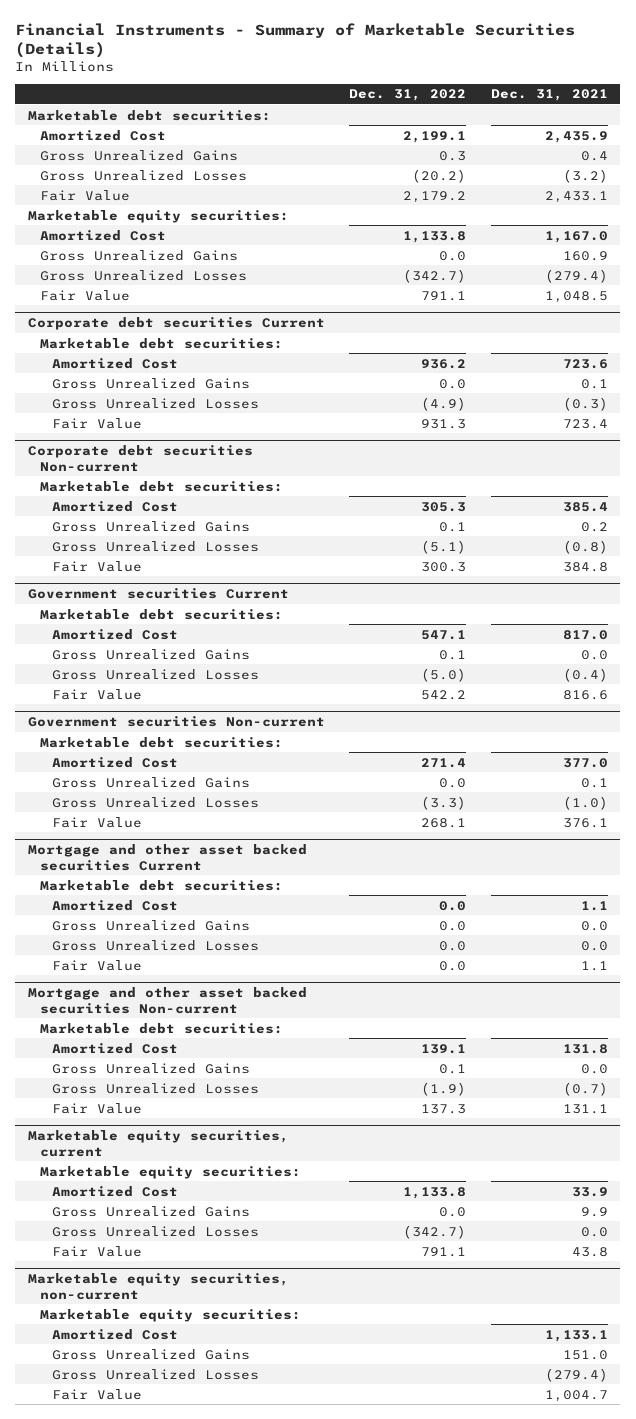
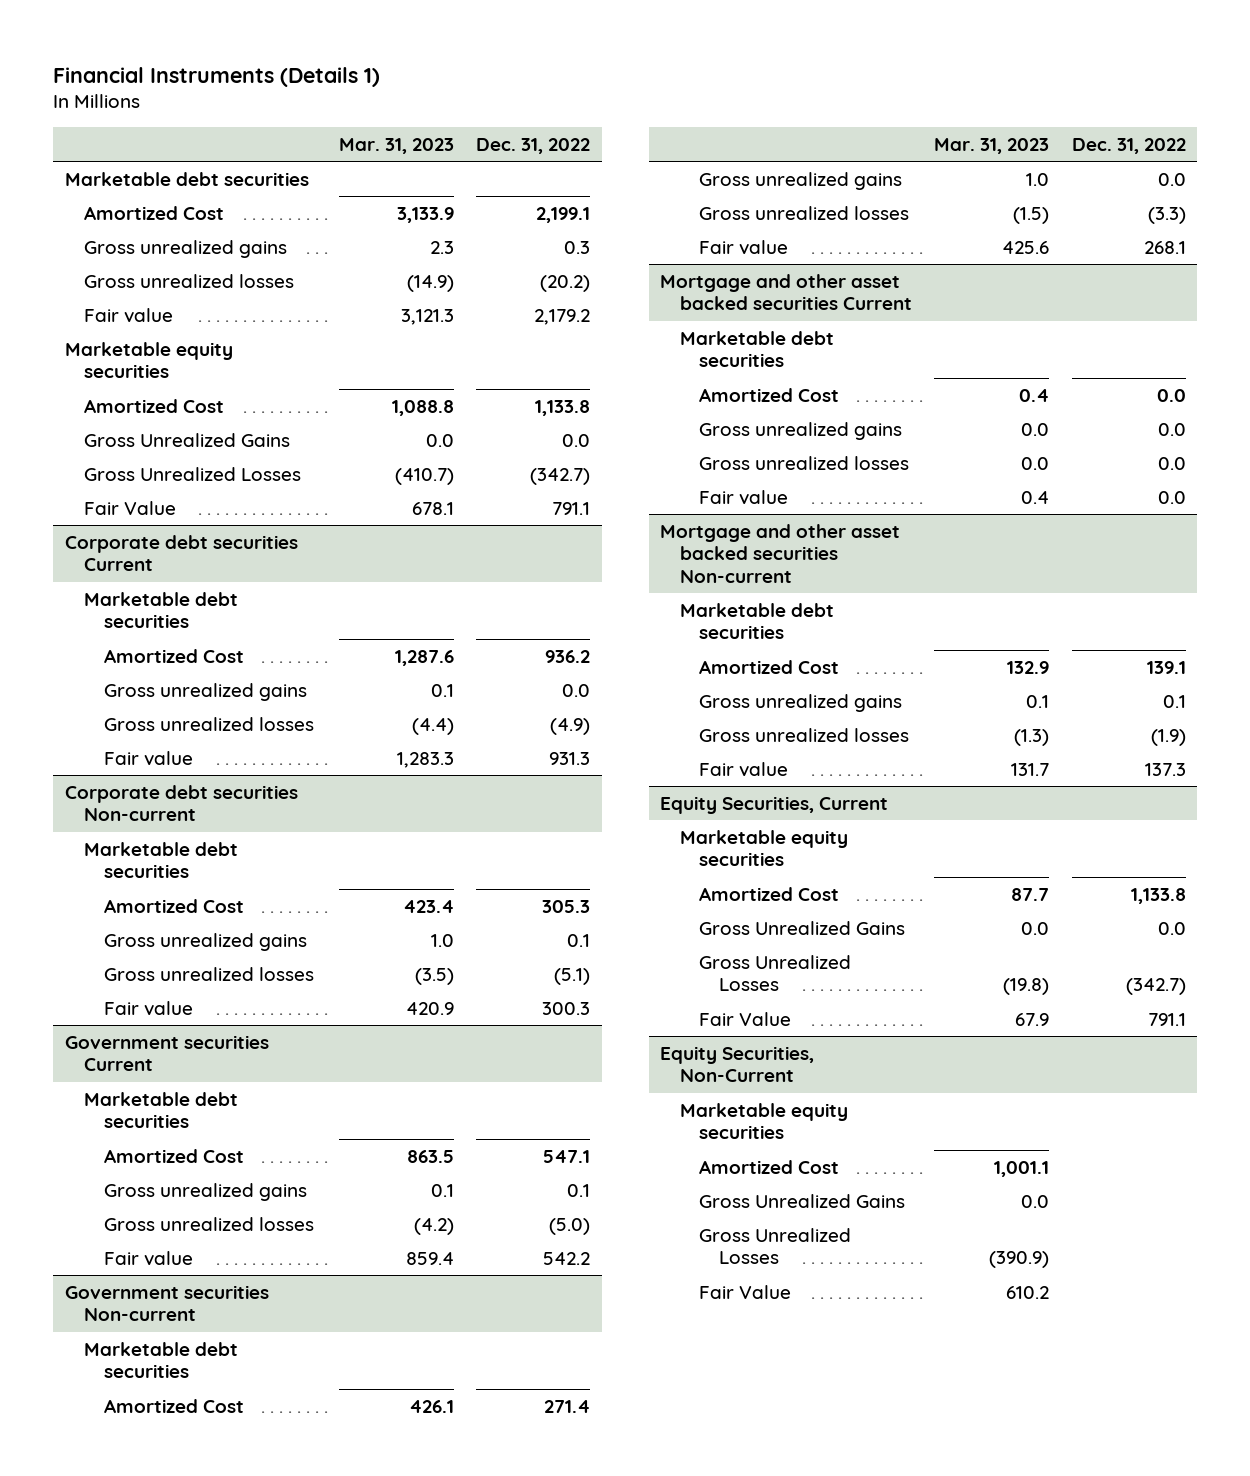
[15,22,576,59] Financial Instruments - Summary of Marketable Securities (Details) -> [53,66,381,87] Financial Instruments (Details 1)
[490,89,608,102] Dec. 31, 2021 -> none
none -> [338,137,454,154] Mar. 31, 2023
[27,109,271,121] Marketable debt securities: -> [64,171,309,186] Marketable debt securities
[39,149,238,161] Gross Unrealized Gains -> [84,239,288,258] Gross unrealized gains
[39,169,247,181] Gross Unrealized Losses -> [84,273,295,288] Gross unrealized losses
[39,189,130,201] Fair Value -> [84,307,174,323] Fair value
[27,209,289,223] Marketable equity securities: -> [64,341,233,379] Marketable equity securities
[39,337,283,349] Marketable debt securities: -> [84,591,239,629] Marketable debt securities
[52,377,251,389] Gross Unrealized Gains -> [103,682,307,701] Gross unrealized gains
[52,397,260,409] Gross Unrealized Losses -> [103,716,314,731] Gross unrealized losses
[52,417,143,429] Fair Value -> [103,750,193,766] Fair value
[39,480,283,492] Marketable debt securities: -> [84,841,239,879] Marketable debt securities
[52,520,251,532] Gross Unrealized Gains -> [103,932,307,951] Gross unrealized gains
[52,540,260,552] Gross Unrealized Losses -> [103,966,314,981] Gross unrealized losses
[52,560,143,572] Fair Value -> [103,1000,193,1016] Fair value
[39,608,283,620] Marketable debt securities: -> [84,1091,239,1129] Marketable debt securities
[52,648,251,660] Gross Unrealized Gains -> [103,1182,307,1201] Gross unrealized gains
[52,668,260,680] Gross Unrealized Losses -> [103,1216,314,1231] Gross unrealized losses
[52,688,143,700] Fair Value -> [103,1250,193,1266] Fair value
[39,736,283,748] Marketable debt securities: -> [84,1341,239,1379] Marketable debt securities
[52,776,251,788] Gross Unrealized Gains -> [699,171,903,190] Gross unrealized gains
[52,796,260,808] Gross Unrealized Losses -> [699,205,910,220] Gross unrealized losses
[52,816,143,828] Fair Value -> [699,239,789,255] Fair value
[39,879,283,891] Marketable debt securities: -> [679,330,834,368] Marketable debt securities
[52,919,251,931] Gross Unrealized Gains -> [699,421,903,440] Gross unrealized gains
[52,939,260,951] Gross Unrealized Losses -> [699,455,910,470] Gross unrealized losses
[52,959,143,971] Fair Value -> [699,489,789,505] Fair value
[39,1022,283,1034] Marketable debt securities: -> [679,602,834,640] Marketable debt securities
[52,1062,251,1074] Gross Unrealized Gains -> [699,693,903,712] Gross unrealized gains
[52,1082,260,1094] Gross Unrealized Losses -> [699,727,910,742] Gross unrealized losses
[52,1102,143,1114] Fair Value -> [699,761,789,777] Fair value
[27,1130,289,1157] Marketable equity securities, current -> [659,795,888,814] Equity Securities, Current
[39,1165,301,1179] Marketable equity securities: -> [679,829,848,867] Marketable equity securities
[27,1273,289,1300] Marketable equity securities, non-current -> [659,1045,814,1083] Equity Securities, Non-Current
[39,1308,301,1322] Marketable equity securities: -> [679,1102,848,1140] Marketable equity securities

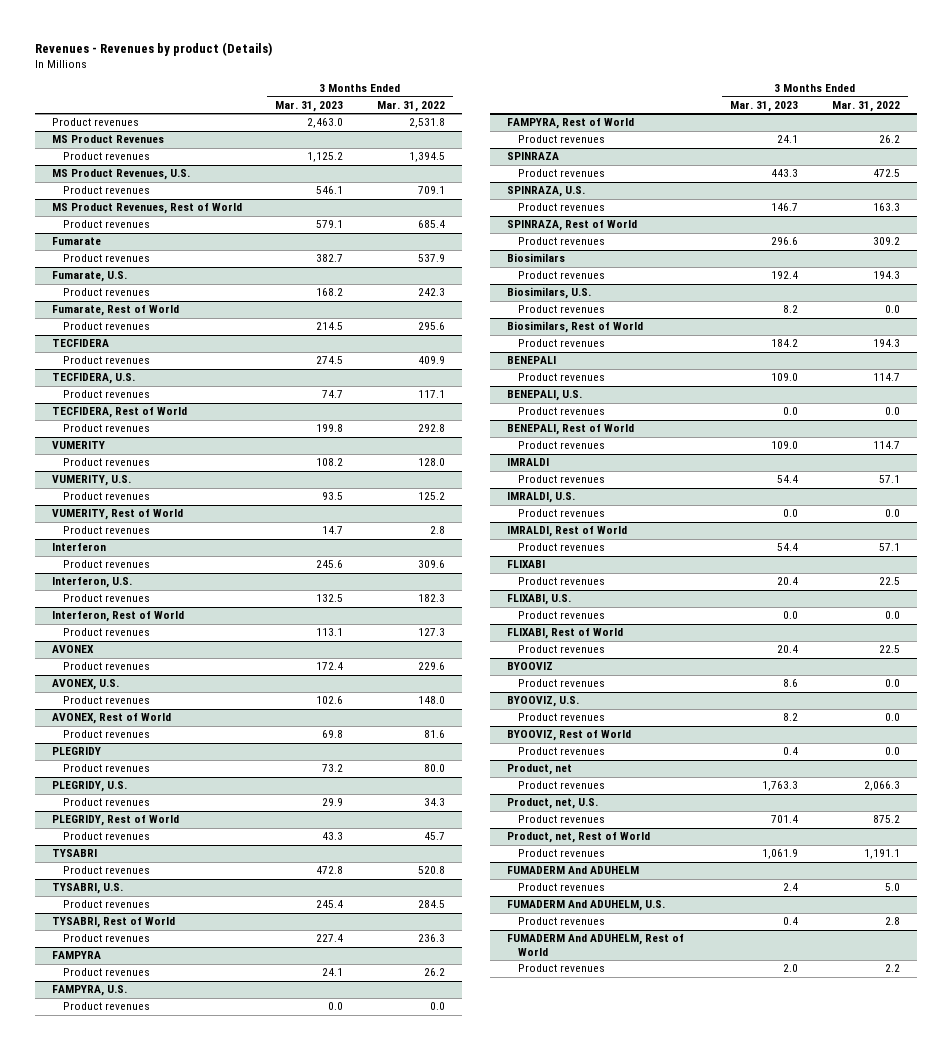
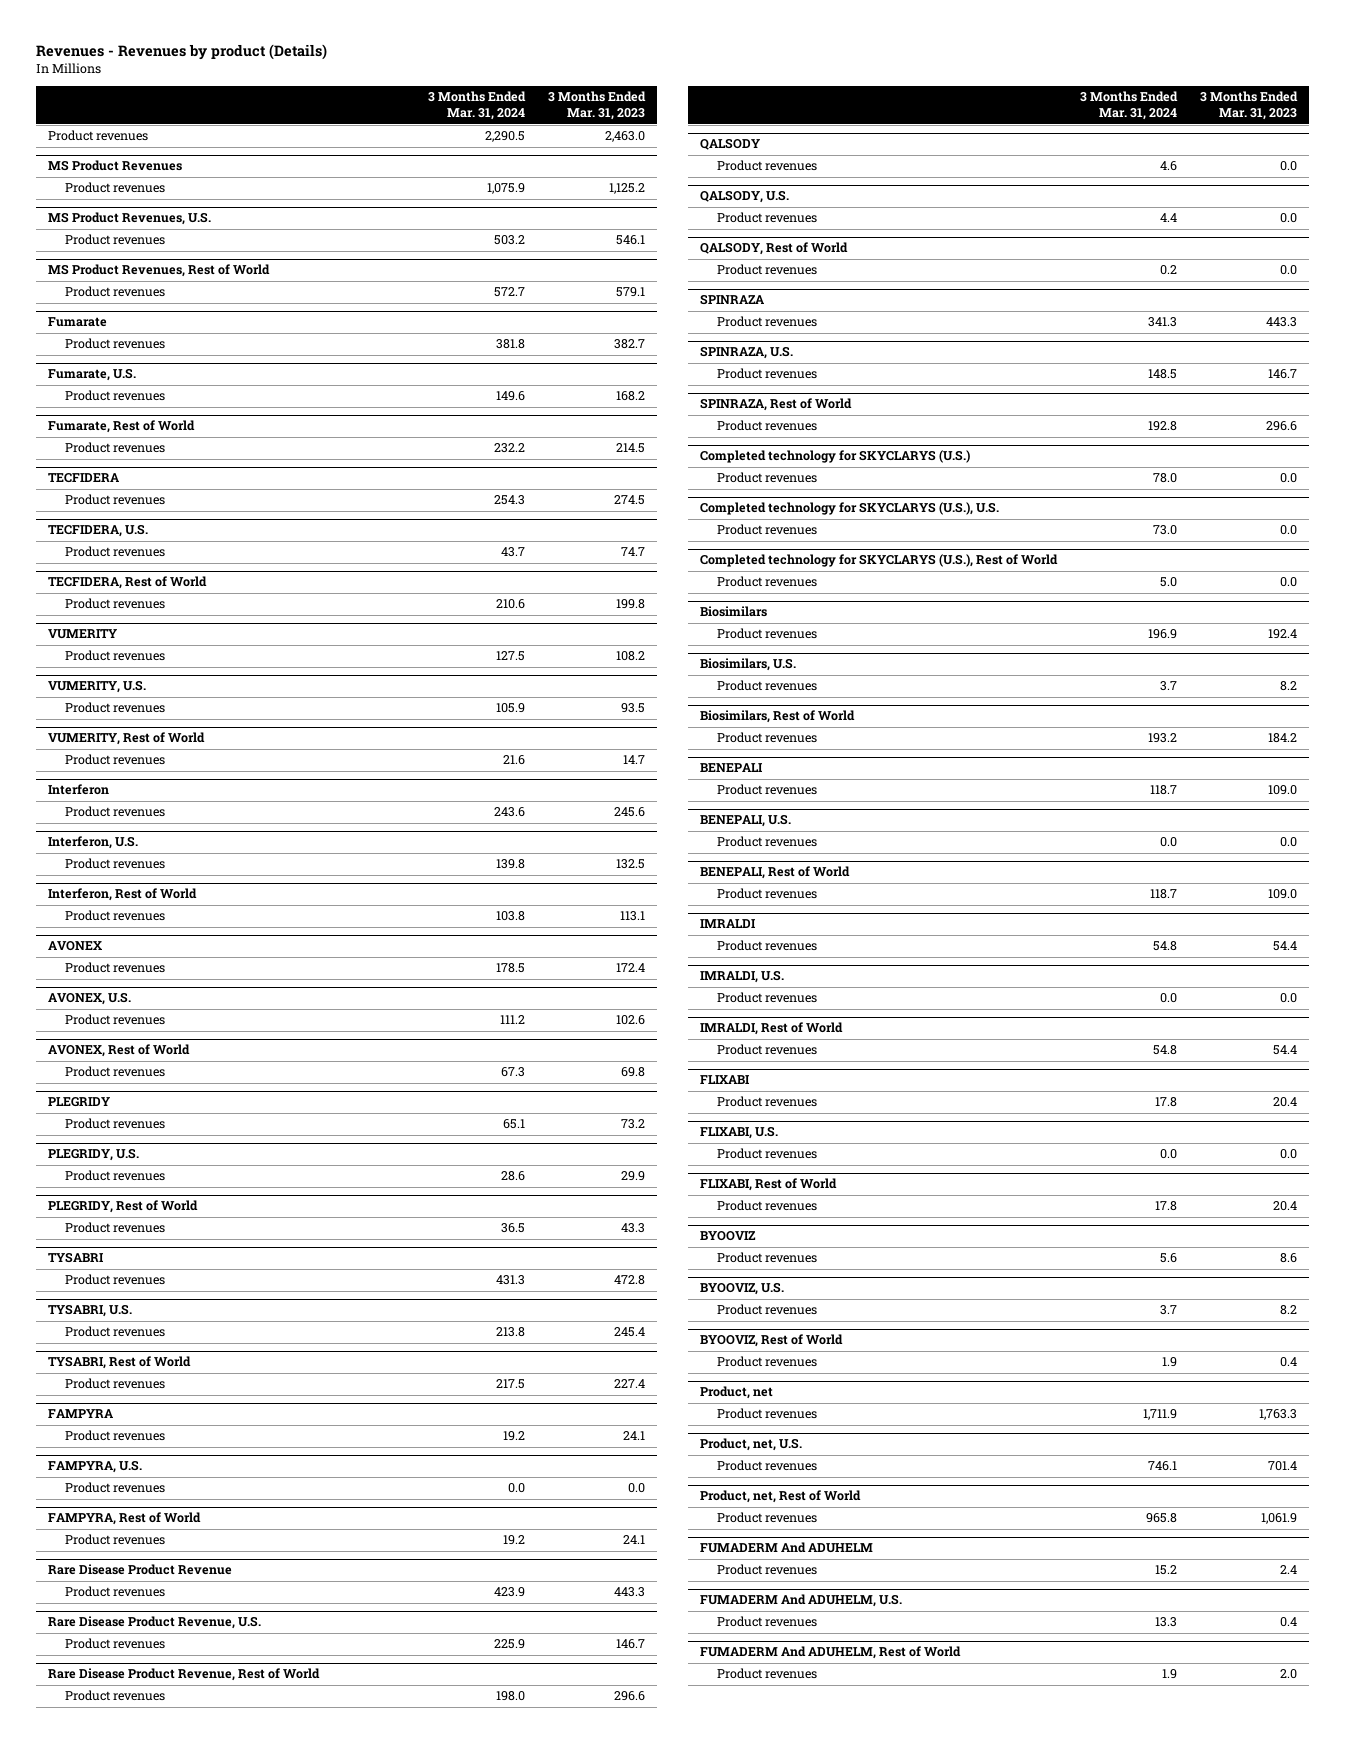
[376,100,445,112] Mar. 31, 2022 -> none
none -> [427,91,526,121] 3 Months Ended Mar. 31, 2024
none -> [47,1564,232,1576] Rare Disease Product Revenue
none -> [64,1586,165,1598] Product revenues
none -> [47,1616,261,1630] Rare Disease Product Revenue, U.S.
none -> [64,1638,165,1650] Product revenues
none -> [47,1668,320,1682] Rare Disease Product Revenue, Rest of World
none -> [64,1690,165,1702] Product revenues
none -> [699,138,760,151] QALSODY
none -> [716,160,817,172] Product revenues
none -> [699,190,789,204] QALSODY, U.S.
none -> [716,212,817,224] Product revenues
none -> [699,242,848,256] QALSODY, Rest of World
none -> [716,264,817,276] Product revenues
none -> [699,450,970,464] Completed technology for SKYCLARYS (U.S.)
none -> [716,472,817,484] Product revenues
none -> [699,502,999,516] Completed technology for SKYCLARYS (U.S.), U.S.
none -> [716,524,817,536] Product revenues
none -> [699,554,1058,568] Completed technology for SKYCLARYS (U.S.), Rest of World
none -> [716,576,817,588] Product revenues

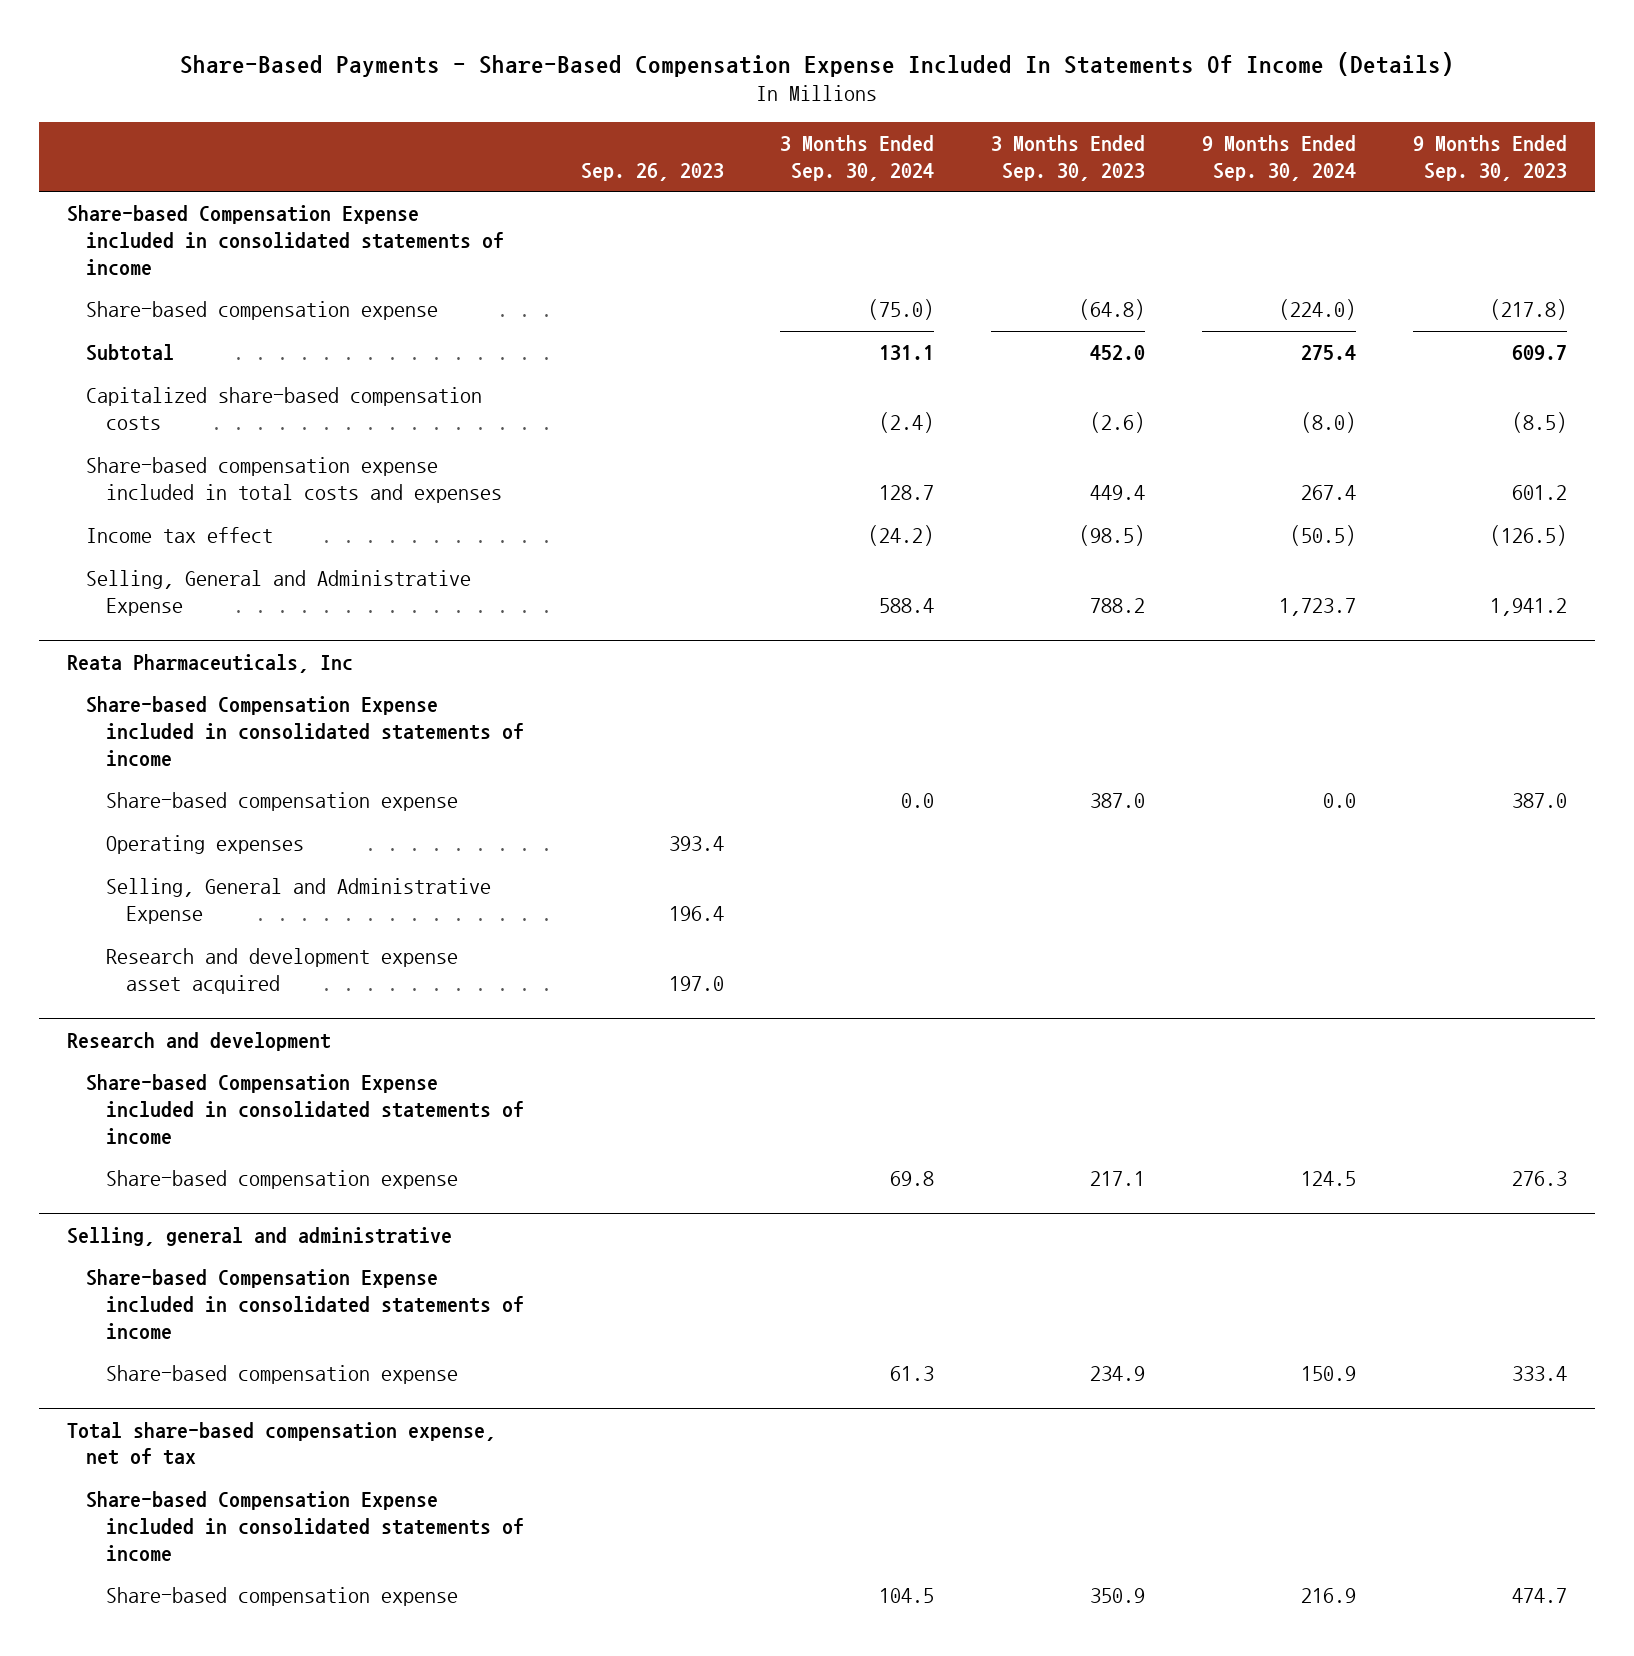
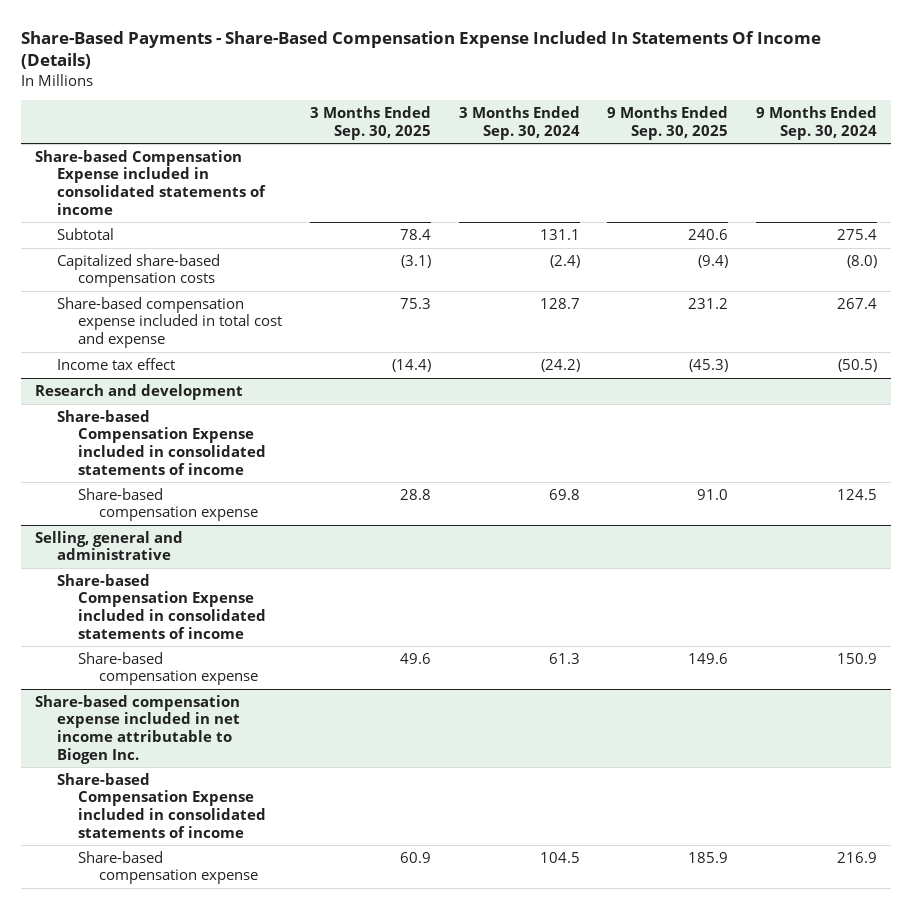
[580,162,724,181] Sep. 26, 2023 -> none
[991,134,1146,181] 3 Months Ended Sep. 30, 2023 -> none
[1412,134,1567,181] 9 Months Ended Sep. 30, 2023 -> none
none -> [309,106,431,140] 3 Months Ended Sep. 30, 2025
none -> [607,106,729,140] 9 Months Ended Sep. 30, 2025
[86,301,439,321] Share-based compensation expense -> none
[86,457,503,503] Share-based compensation expense included in total costs and expenses -> [56,296,283,349] Share-based compensation expense included in total cost and expense
[86,570,472,616] Selling, General and Administrative Expense -> none
[66,653,353,673] Reata Pharmaceuticals, Inc -> none
[86,696,525,767] Share-based Compensation Expense included in consolidated statements of income -> none
[106,792,459,812] Share-based compensation expense -> none
[106,835,305,855] Operating expenses -> none
[106,878,492,924] Selling, General and Administrative Expense -> none
[106,948,459,994] Research and development expense asset acquired -> none
[66,1421,496,1466] Total share-based compensation expense, net of tax -> [35,694,241,764] Share-based compensation expense included in net income attributable to Biogen Inc.

